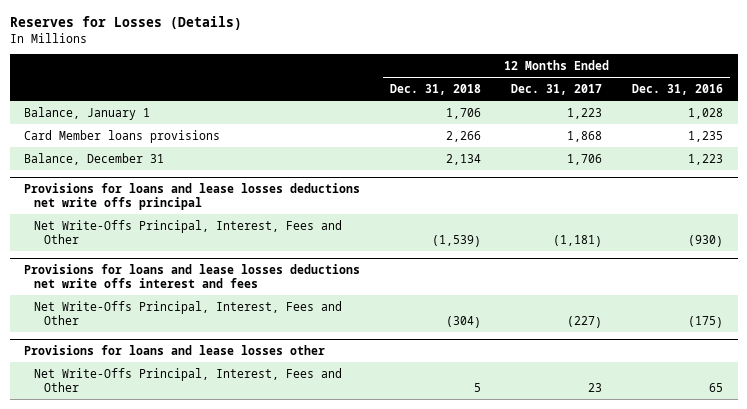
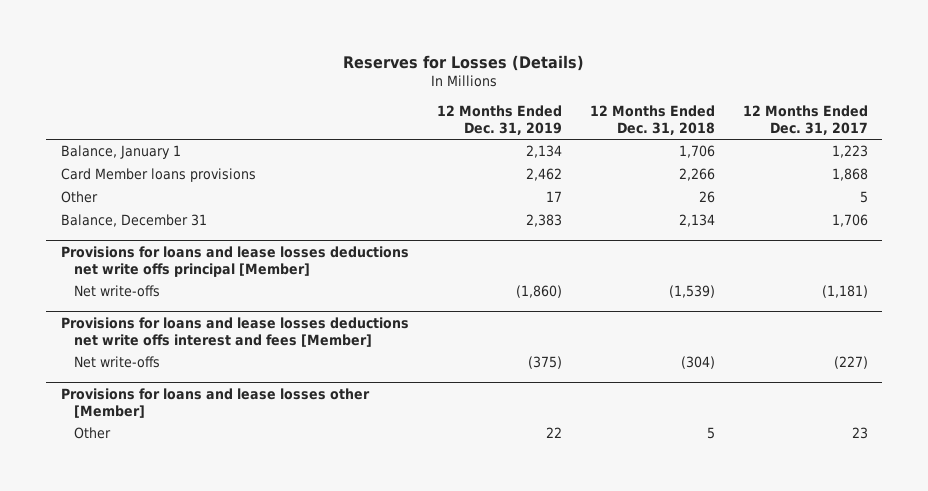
[631,83,723,95] Dec. 31, 2016 -> none
none -> [436,104,562,135] 12 Months Ended Dec. 31, 2019
none -> [60,191,98,204] Other
[24,182,361,210] Provisions for loans and lease losses deductions net write offs principal -> [60,245,409,277] Provisions for loans and lease losses deductions net write offs principal [Member]
[34,219,343,244] Net Write-Offs Principal, Interest, Fees and Other -> [73,285,160,298] Net write-offs
[24,263,361,288] Provisions for loans and lease losses deductions net write offs interest and fees -> [60,316,409,347] Provisions for loans and lease losses deductions net write offs interest and fees [Member]
[34,300,343,325] Net Write-Offs Principal, Interest, Fees and Other -> [73,356,160,369] Net write-offs
[24,344,326,355] Provisions for loans and lease losses other -> [60,387,370,418] Provisions for loans and lease losses other [Member]
[34,367,343,392] Net Write-Offs Principal, Interest, Fees and Other -> [73,427,111,440] Other

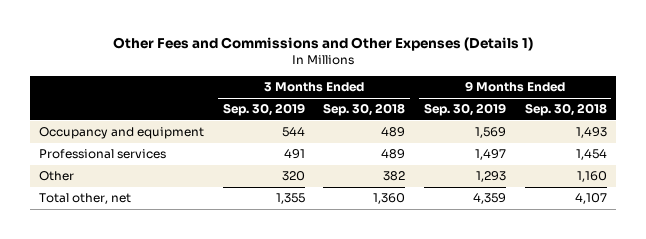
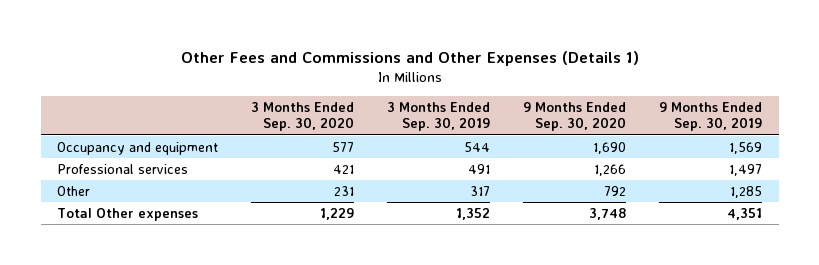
[323,103,406,117] Sep. 30, 2018 -> none
[524,103,607,117] Sep. 30, 2018 -> none
none -> [251,101,355,132] 3 Months Ended Sep. 30, 2020
none -> [523,101,627,132] 9 Months Ended Sep. 30, 2020
[281,171,305,182] 320 -> [470,185,491,196] 317
[476,171,507,183] 1,293 -> [730,185,763,198] 1,285
[39,193,132,205] Total other, net -> [57,207,199,221] Total Other expenses
[275,193,305,205] 1,355 -> [456,207,491,220] 1,352
[473,193,507,205] 4,359 -> [727,207,763,220] 4,351

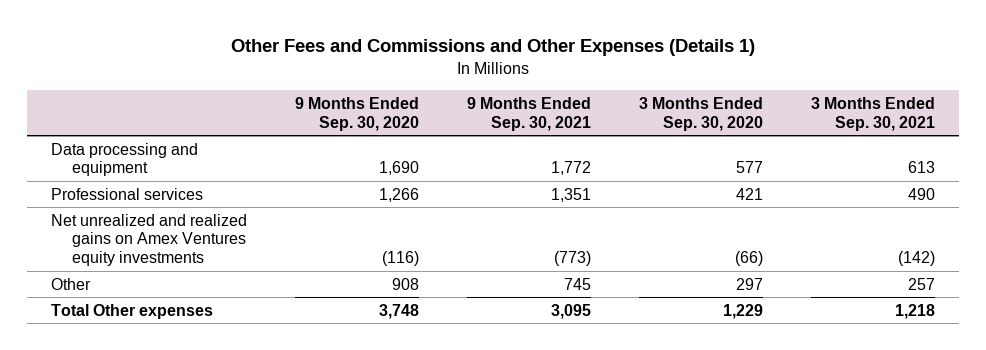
[387,101,491,132] 3 Months Ended Sep. 30, 2019 -> none
[659,101,763,132] 9 Months Ended Sep. 30, 2019 -> none
none -> [467,97,592,131] 9 Months Ended Sep. 30, 2021
none -> [810,97,935,131] 3 Months Ended Sep. 30, 2021
[57,141,219,155] Occupancy and equipment -> [51,142,199,177] Data processing and equipment
none -> [51,213,248,267] Net unrealized and realized gains on Amex Ventures equity investments
[334,185,355,196] 231 -> [735,277,763,290] 297
[604,185,627,196] 792 -> [392,277,420,290] 908

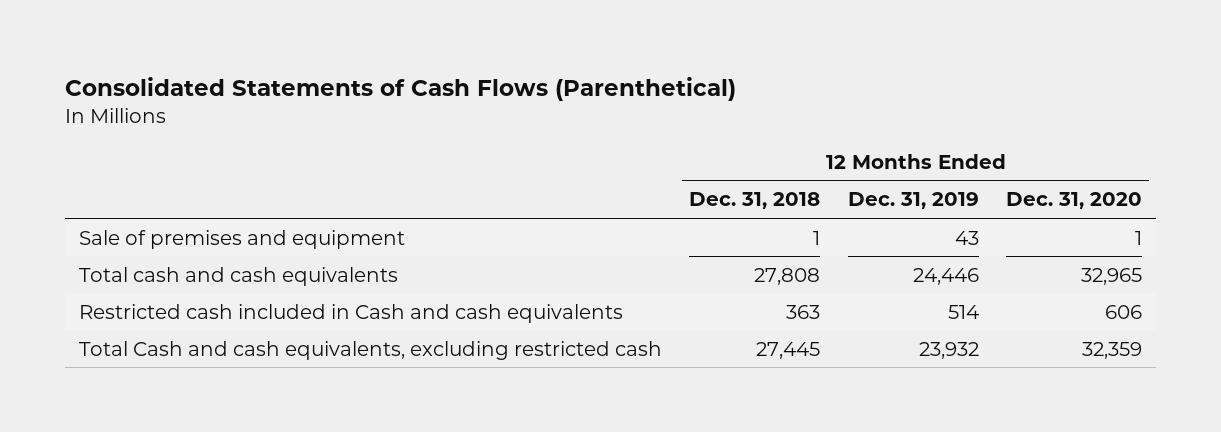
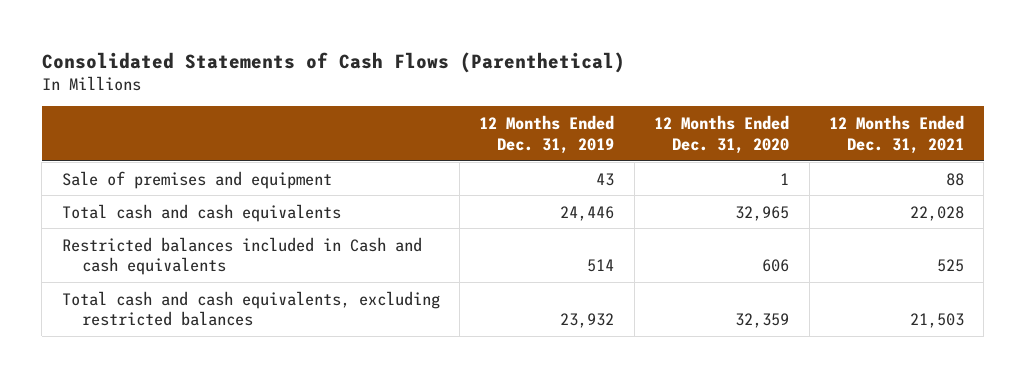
[689,192,821,210] Dec. 31, 2018 -> none
none -> [828,114,964,154] 12 Months Ended Dec. 31, 2021
[78,303,623,323] Restricted cash included in Cash and cash equivalents -> [61,236,422,276] Restricted balances included in Cash and cash equivalents
[78,340,662,360] Total Cash and cash equivalents, excluding restricted cash -> [61,290,440,327] Total cash and cash equivalents, excluding restricted balances

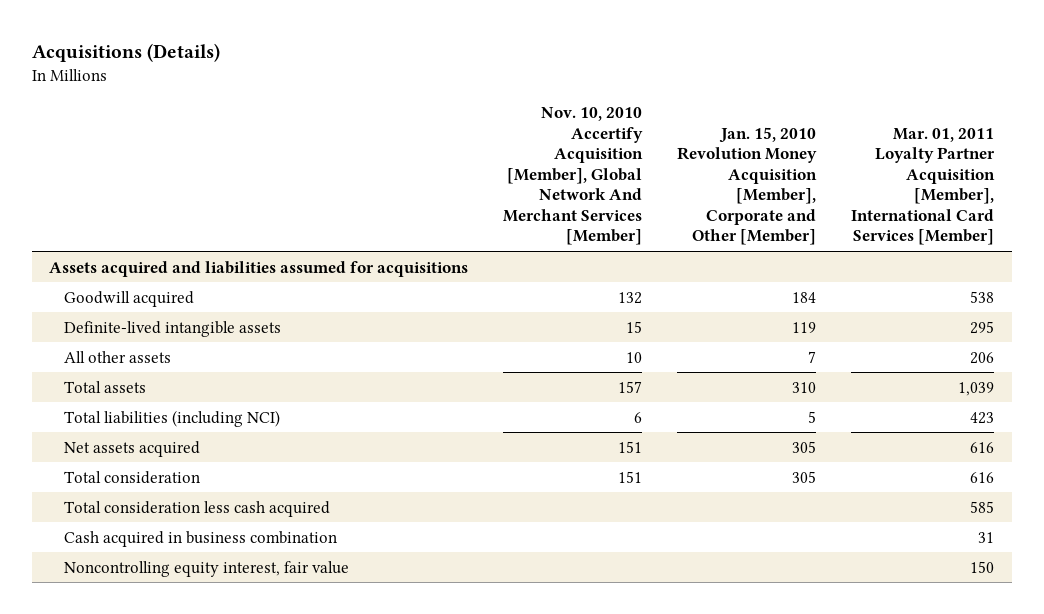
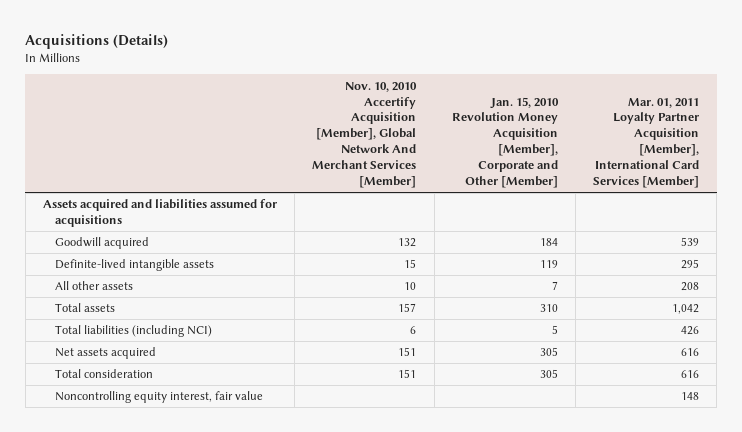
[970,290,995,303] 538 -> [681,237,700,247] 539
[970,351,995,364] 206 -> [681,282,700,292] 208
[958,381,995,396] 1,039 -> [672,304,700,315] 1,042
[970,411,995,424] 423 -> [681,326,700,336] 426
[63,500,330,517] Total consideration less cash acquired -> none
[63,530,337,547] Cash acquired in business combination -> none
[970,560,995,573] 150 -> [681,392,700,401] 148

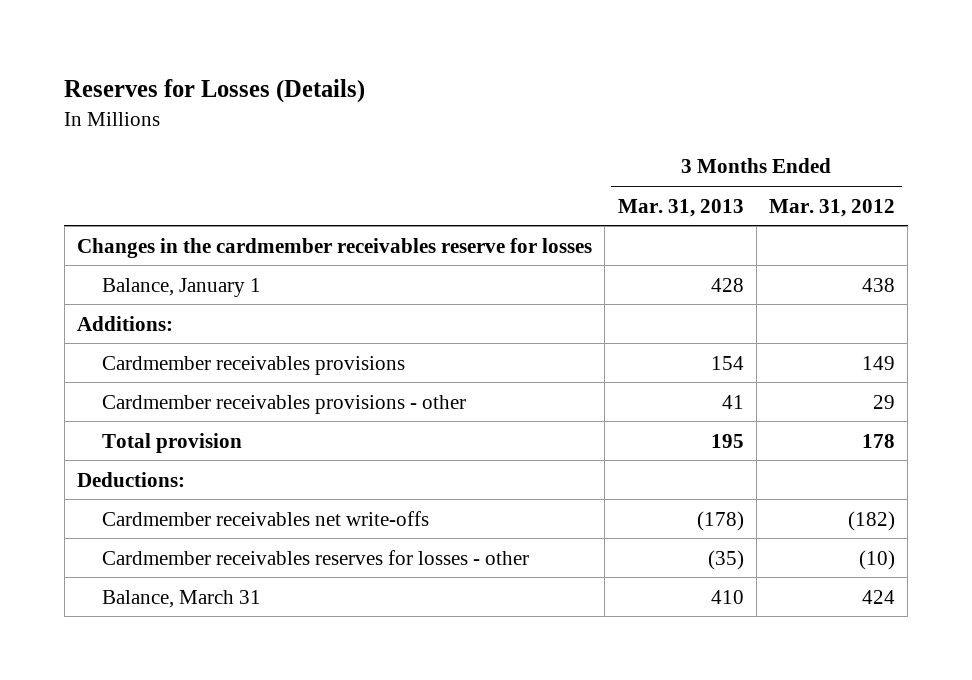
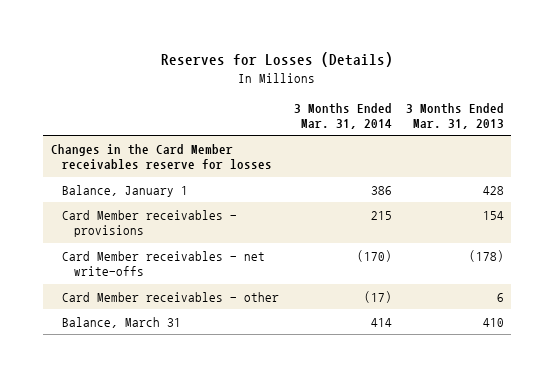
[769,198,896,217] Mar. 31, 2012 -> none
none -> [293,102,392,129] 3 Months Ended Mar. 31, 2014
[77,237,593,258] Changes in the cardmember receivables reserve for losses -> [50,143,273,170] Changes in the Card Member receivables reserve for losses
[77,315,174,331] Additions: -> none
[102,355,406,375] Cardmember receivables provisions -> none
[102,394,467,414] Cardmember receivables provisions - other -> none
[77,471,186,487] Deductions: -> none
[102,432,243,453] Total provision -> [62,209,238,238] Card Member receivables - provisions
[710,433,744,448] 195 -> [482,210,504,220] 154
[102,510,430,526] Cardmember receivables net write-offs -> [62,250,266,277] Card Member receivables - net write-offs
[102,549,530,565] Cardmember receivables reserves for losses - other -> [62,291,280,302] Card Member receivables - other
[707,549,744,570] (35) -> [496,292,504,302] 6

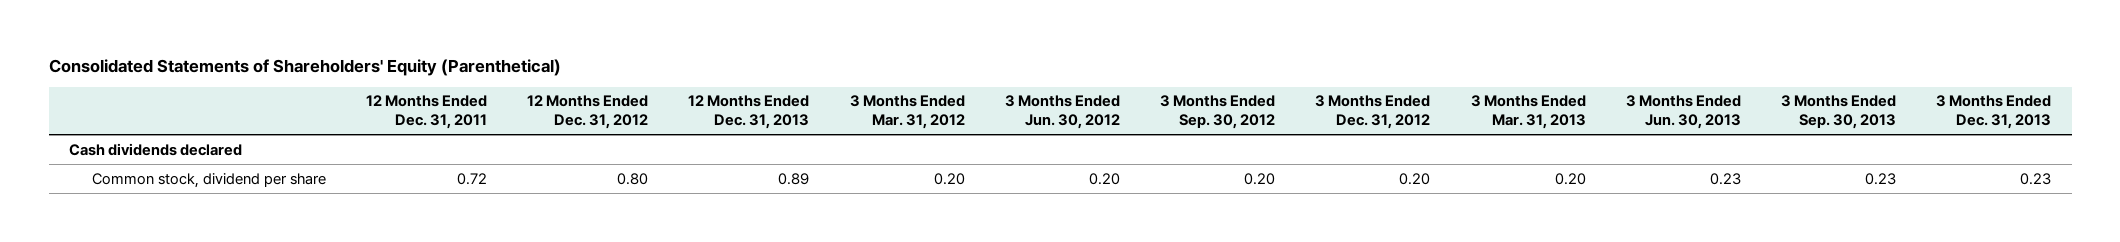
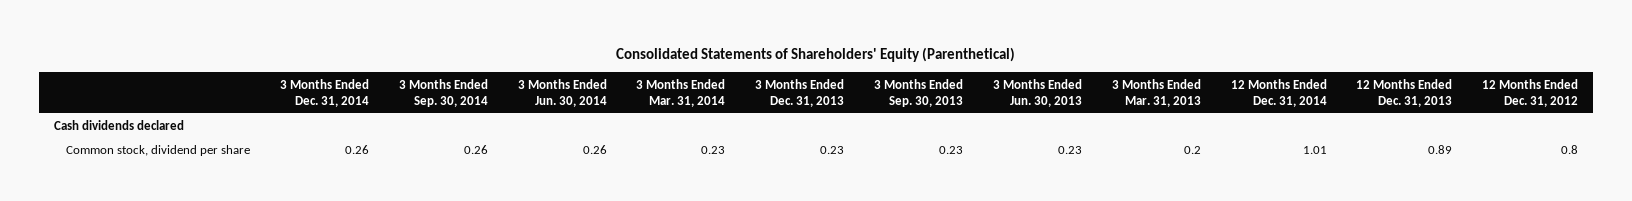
[365,95,487,130] 12 Months Ended Dec. 31, 2011 -> none
[849,95,965,130] 3 Months Ended Mar. 31, 2012 -> none
[1004,95,1120,130] 3 Months Ended Jun. 30, 2012 -> none
[1160,95,1276,130] 3 Months Ended Sep. 30, 2012 -> none
[1315,95,1431,130] 3 Months Ended Dec. 31, 2012 -> none
none -> [279,78,369,107] 3 Months Ended Dec. 31, 2014
none -> [398,78,488,107] 3 Months Ended Sep. 30, 2014
none -> [517,78,607,107] 3 Months Ended Jun. 30, 2014
none -> [636,78,726,107] 3 Months Ended Mar. 31, 2014
none -> [1230,78,1327,107] 12 Months Ended Dec. 31, 2014
[617,172,649,185] 0.80 -> [1561,145,1579,155] 0.8
[1554,172,1586,185] 0.20 -> [1183,146,1201,155] 0.2

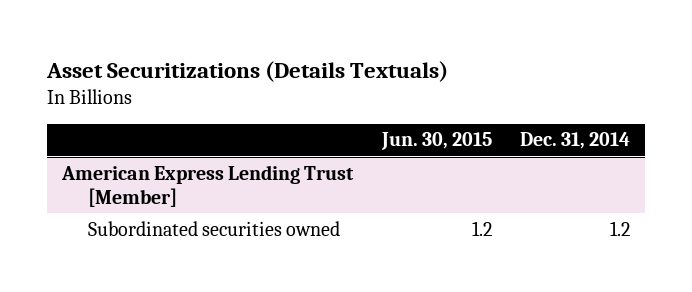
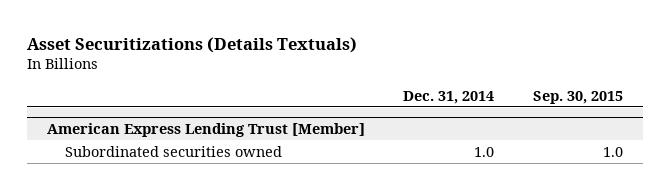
[380,132,492,151] Jun. 30, 2015 -> none
none -> [533,90,624,104] Sep. 30, 2015
[610,220,631,236] 1.2 -> [474,146,495,157] 1.0

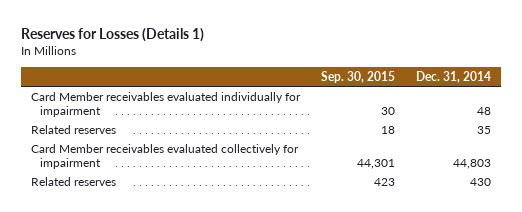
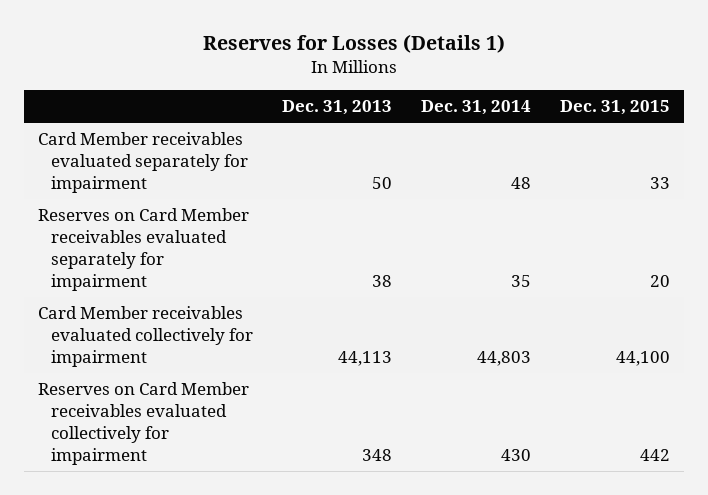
[320,71,395,84] Sep. 30, 2015 -> none
none -> [282,100,393,116] Dec. 31, 2013
none -> [559,100,670,116] Dec. 31, 2015
[31,91,302,117] Card Member receivables evaluated individually for impairment -> [38,132,249,193] Card Member receivables evaluated separately for impairment
[31,124,117,134] Related reserves -> [38,208,250,291] Reserves on Card Member receivables evaluated separately for impairment
[31,176,117,186] Related reserves -> [38,382,250,465] Reserves on Card Member receivables evaluated collectively for impairment

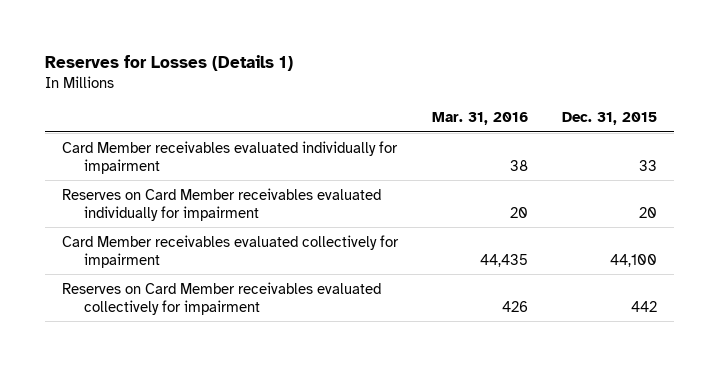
[282,100,393,116] Dec. 31, 2013 -> none
[420,100,531,116] Dec. 31, 2014 -> none
none -> [431,112,528,126] Mar. 31, 2016
[38,132,249,193] Card Member receivables evaluated separately for impairment -> [61,140,398,174] Card Member receivables evaluated individually for impairment
[38,208,250,291] Reserves on Card Member receivables evaluated separately for impairment -> [61,187,381,221] Reserves on Card Member receivables evaluated individually for impairment

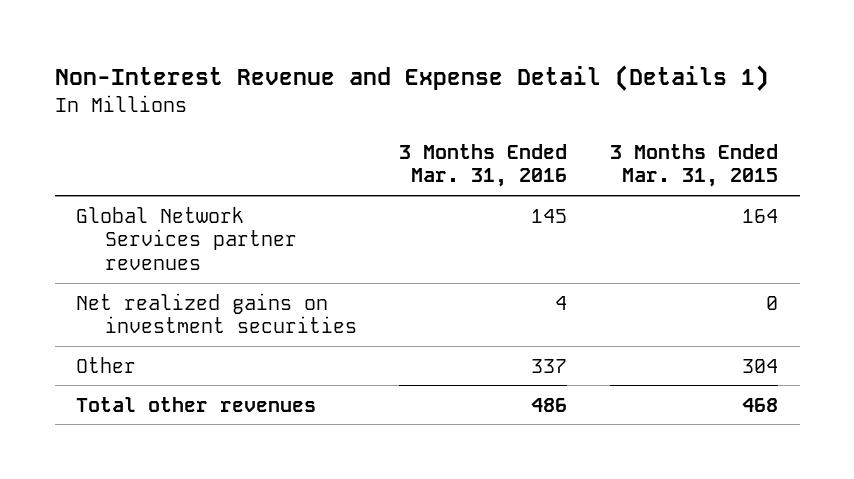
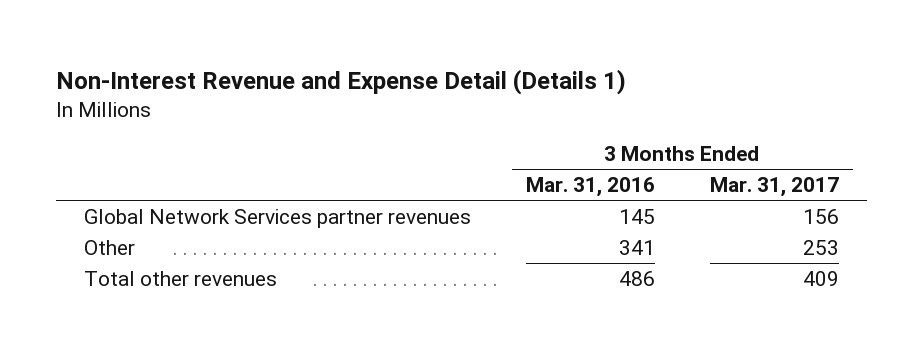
[610,143,779,188] 3 Months Ended Mar. 31, 2015 -> none
none -> [709,177,839,198] Mar. 31, 2017
[76,292,357,334] Net realized gains on investment securities -> none
[531,358,568,373] 337 -> [618,240,655,256] 341

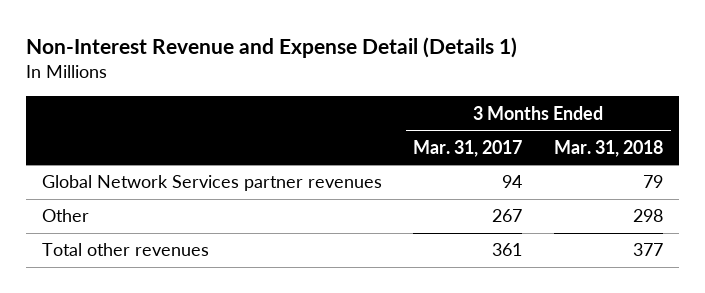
[525,177,655,198] Mar. 31, 2016 -> none
none -> [553,139,663,157] Mar. 31, 2018
[802,209,839,225] 156 -> [502,175,523,189] 94
[802,240,839,256] 253 -> [492,209,523,223] 267
[802,271,839,287] 409 -> [492,243,523,257] 361

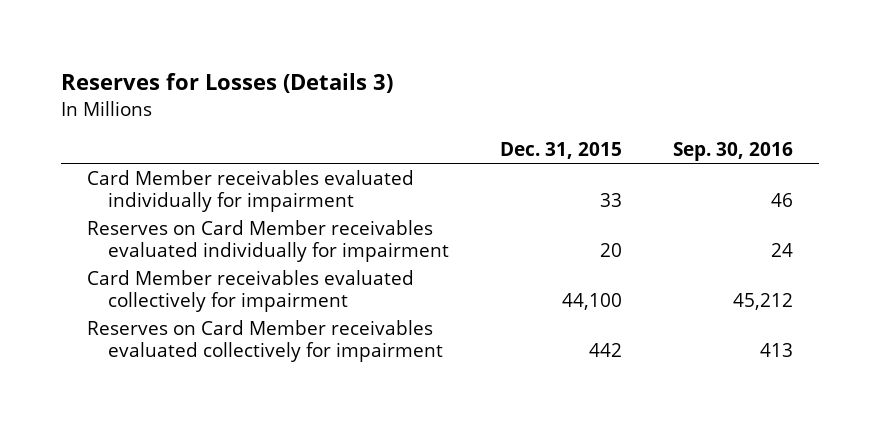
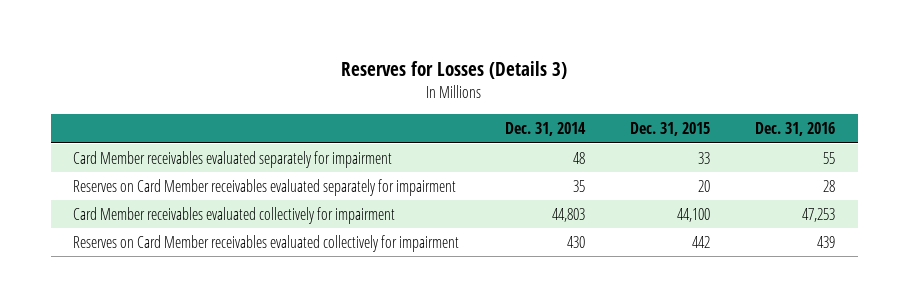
[673,141,794,161] Sep. 30, 2016 -> none
none -> [504,122,586,137] Dec. 31, 2014
none -> [755,122,836,137] Dec. 31, 2016
[86,169,414,212] Card Member receivables evaluated individually for impairment -> [73,150,393,168] Card Member receivables evaluated separately for impairment
[86,219,449,262] Reserves on Card Member receivables evaluated individually for impairment -> [73,178,457,196] Reserves on Card Member receivables evaluated separately for impairment

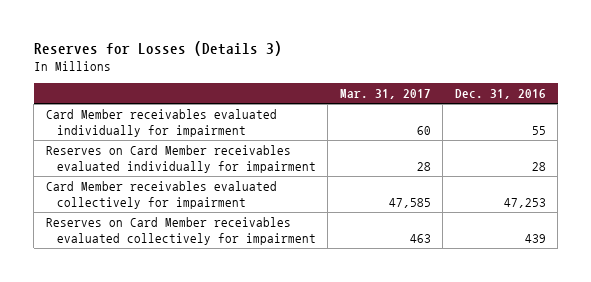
[504,122,586,137] Dec. 31, 2014 -> none
[629,122,710,137] Dec. 31, 2015 -> none
none -> [339,89,431,100] Mar. 31, 2017
[73,150,393,168] Card Member receivables evaluated separately for impairment -> [45,109,277,137] Card Member receivables evaluated individually for impairment
[73,178,457,196] Reserves on Card Member receivables evaluated separately for impairment -> [45,145,317,173] Reserves on Card Member receivables evaluated individually for impairment

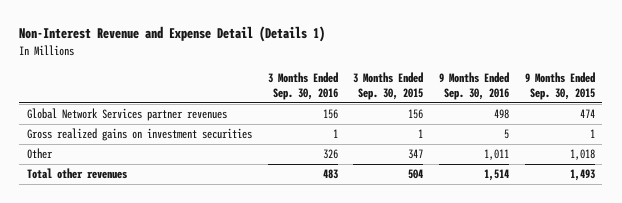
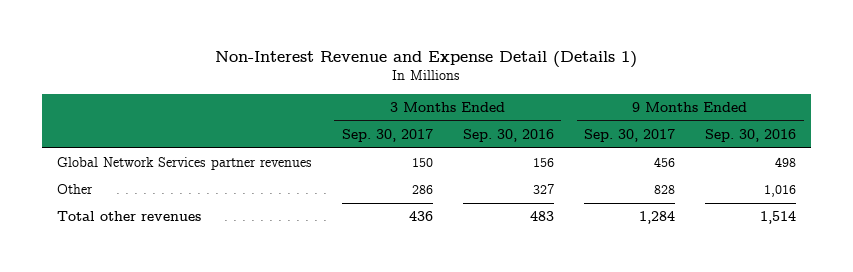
[353,71,424,100] 3 Months Ended Sep. 30, 2015 -> none
[524,71,595,100] 9 Months Ended Sep. 30, 2015 -> none
none -> [341,128,433,142] Sep. 30, 2017
none -> [584,128,676,142] Sep. 30, 2017
[27,128,253,142] Gross realized gains on investment securities -> none
[322,149,338,160] 326 -> [532,184,554,195] 327
[484,149,510,161] 1,011 -> [764,185,797,198] 1,016

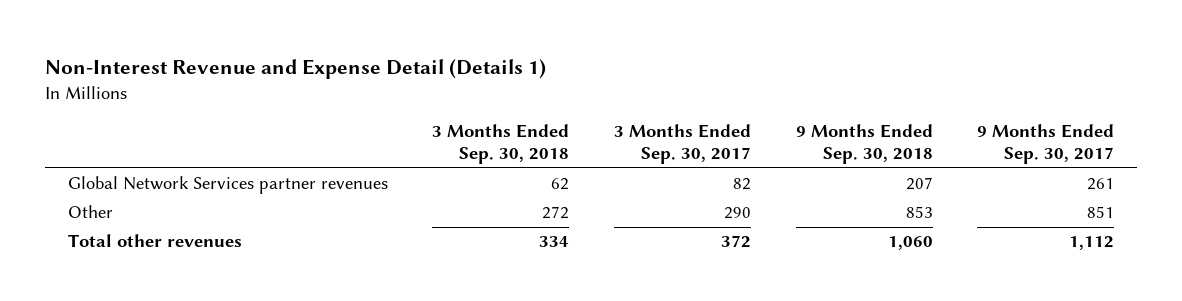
[462,128,554,142] Sep. 30, 2016 -> none
[705,128,797,142] Sep. 30, 2016 -> none
none -> [432,124,570,165] 3 Months Ended Sep. 30, 2018
none -> [795,124,933,165] 9 Months Ended Sep. 30, 2018
[411,158,433,168] 150 -> [732,178,751,191] 82
[654,157,676,168] 456 -> [1087,178,1115,191] 261
[411,185,433,195] 286 -> [723,207,751,220] 290
[654,185,676,195] 828 -> [1087,206,1115,219] 851
[408,211,433,222] 436 -> [720,235,751,249] 372
[639,211,676,225] 1,284 -> [1069,236,1115,251] 1,112

